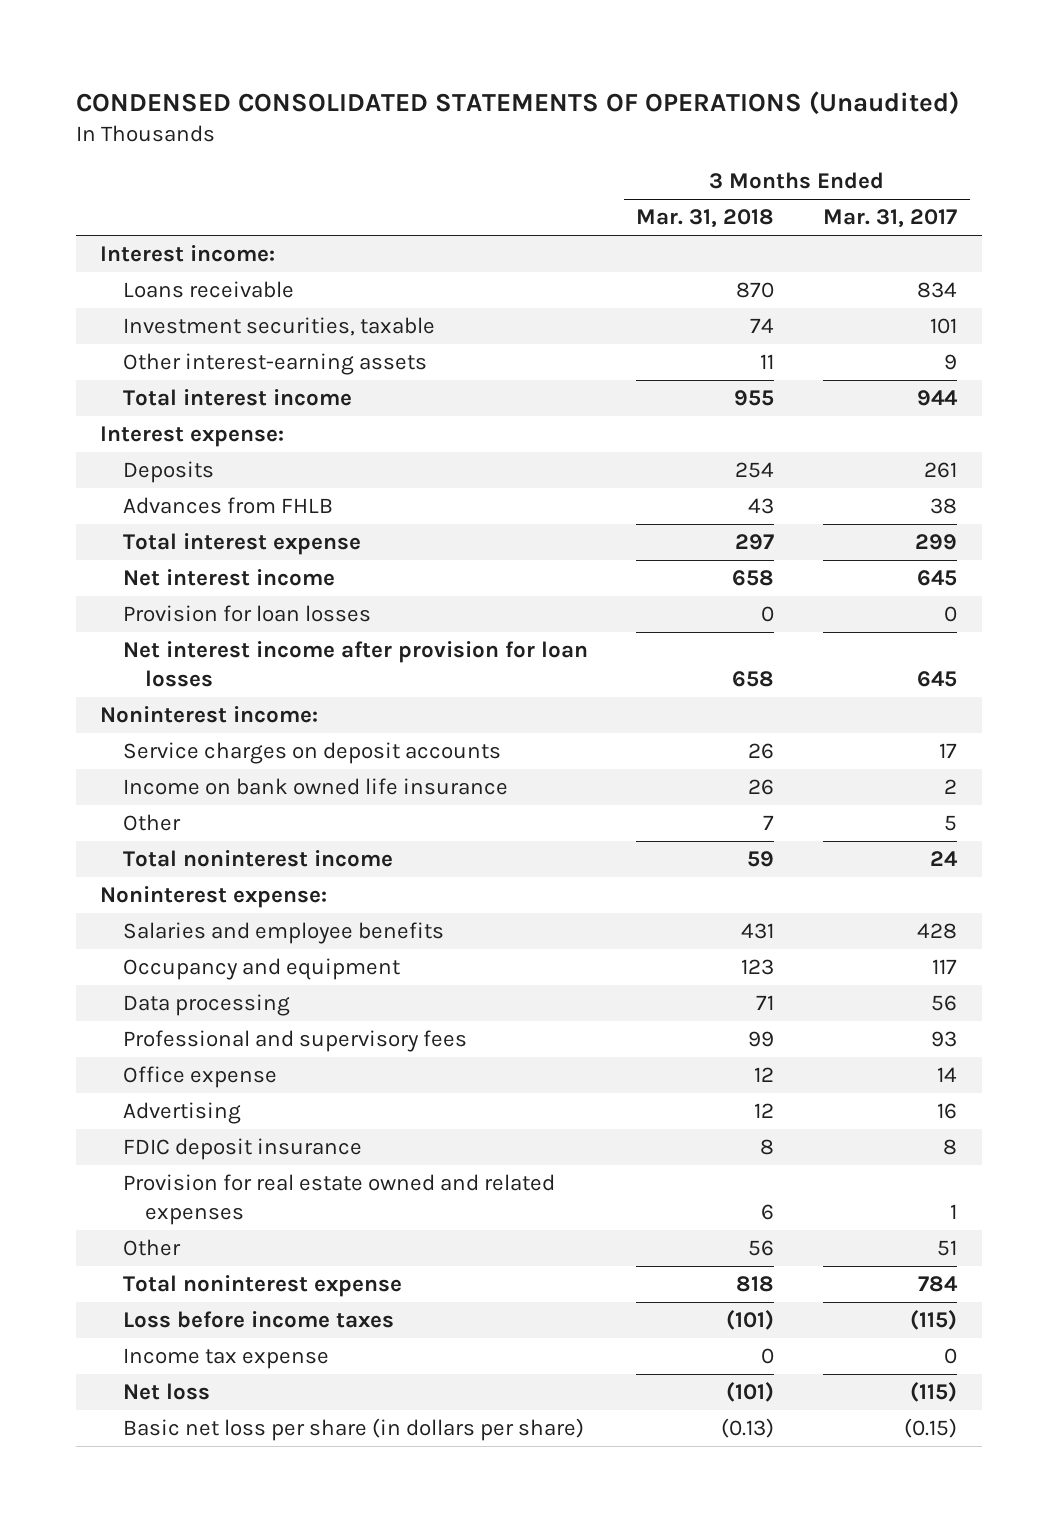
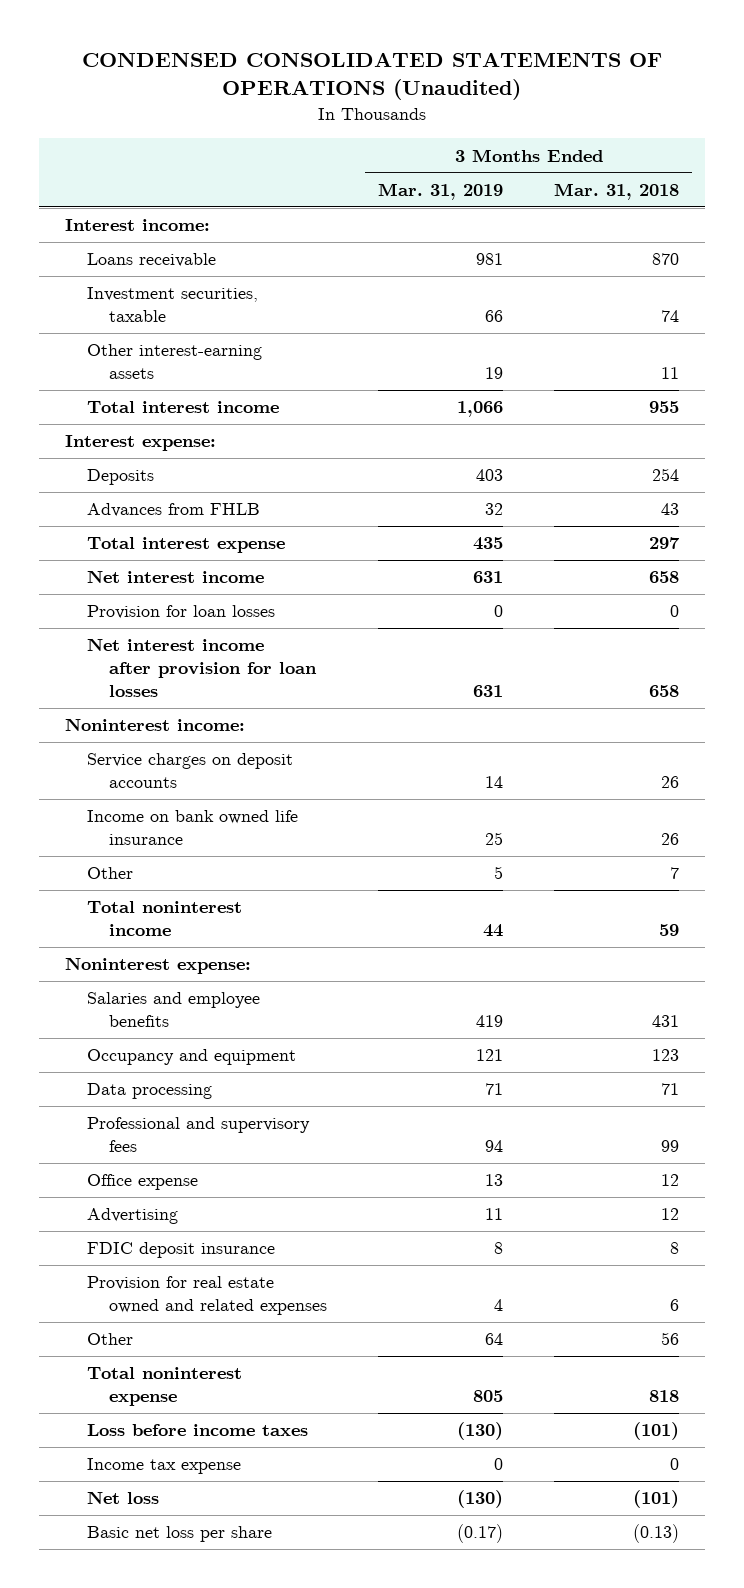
[823,209,958,229] Mar. 31, 2017 -> none
none -> [377,183,503,201] Mar. 31, 2019
[122,1418,584,1442] Basic net loss per share (in dollars per share) -> [86,1526,272,1543] Basic net loss per share

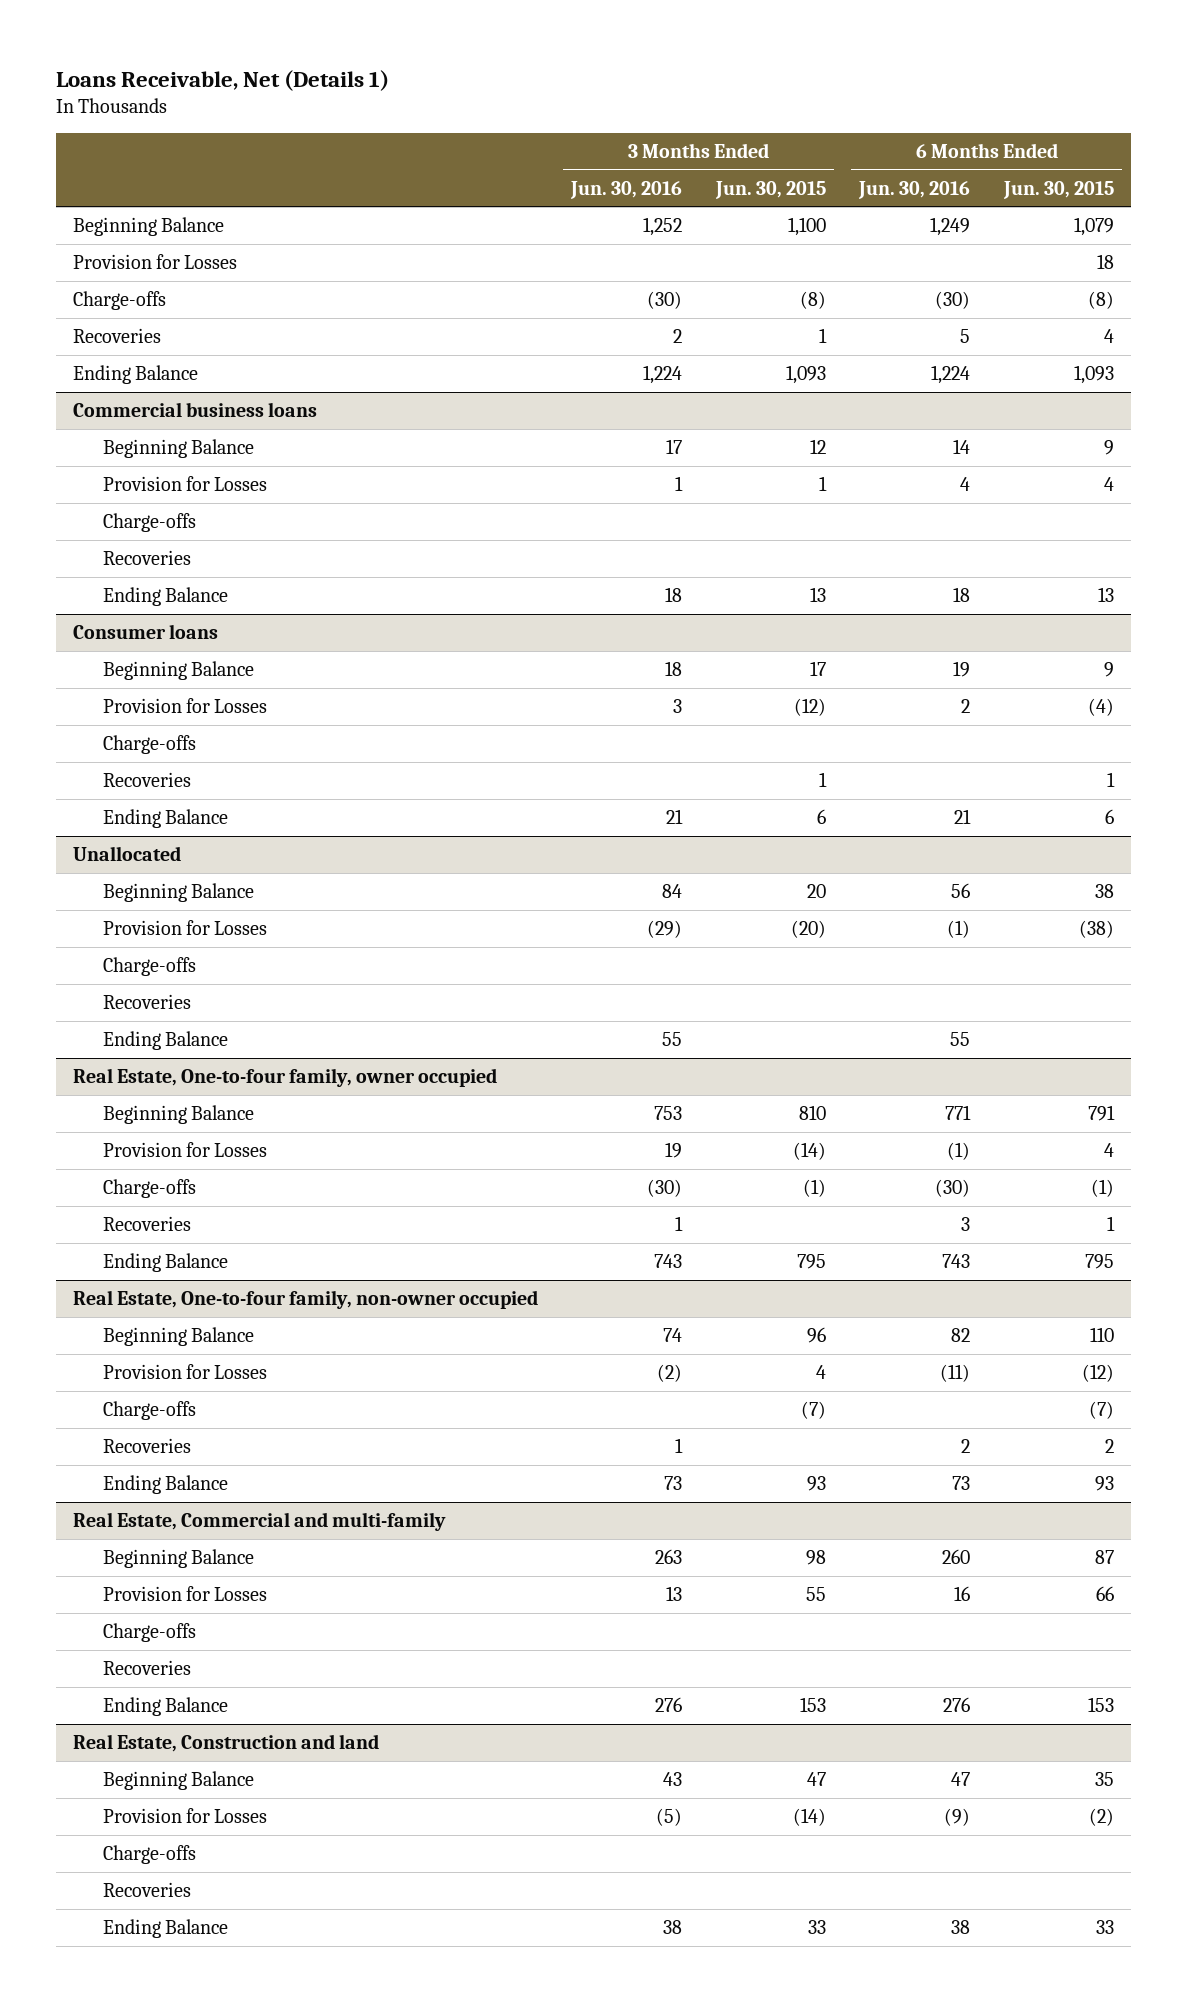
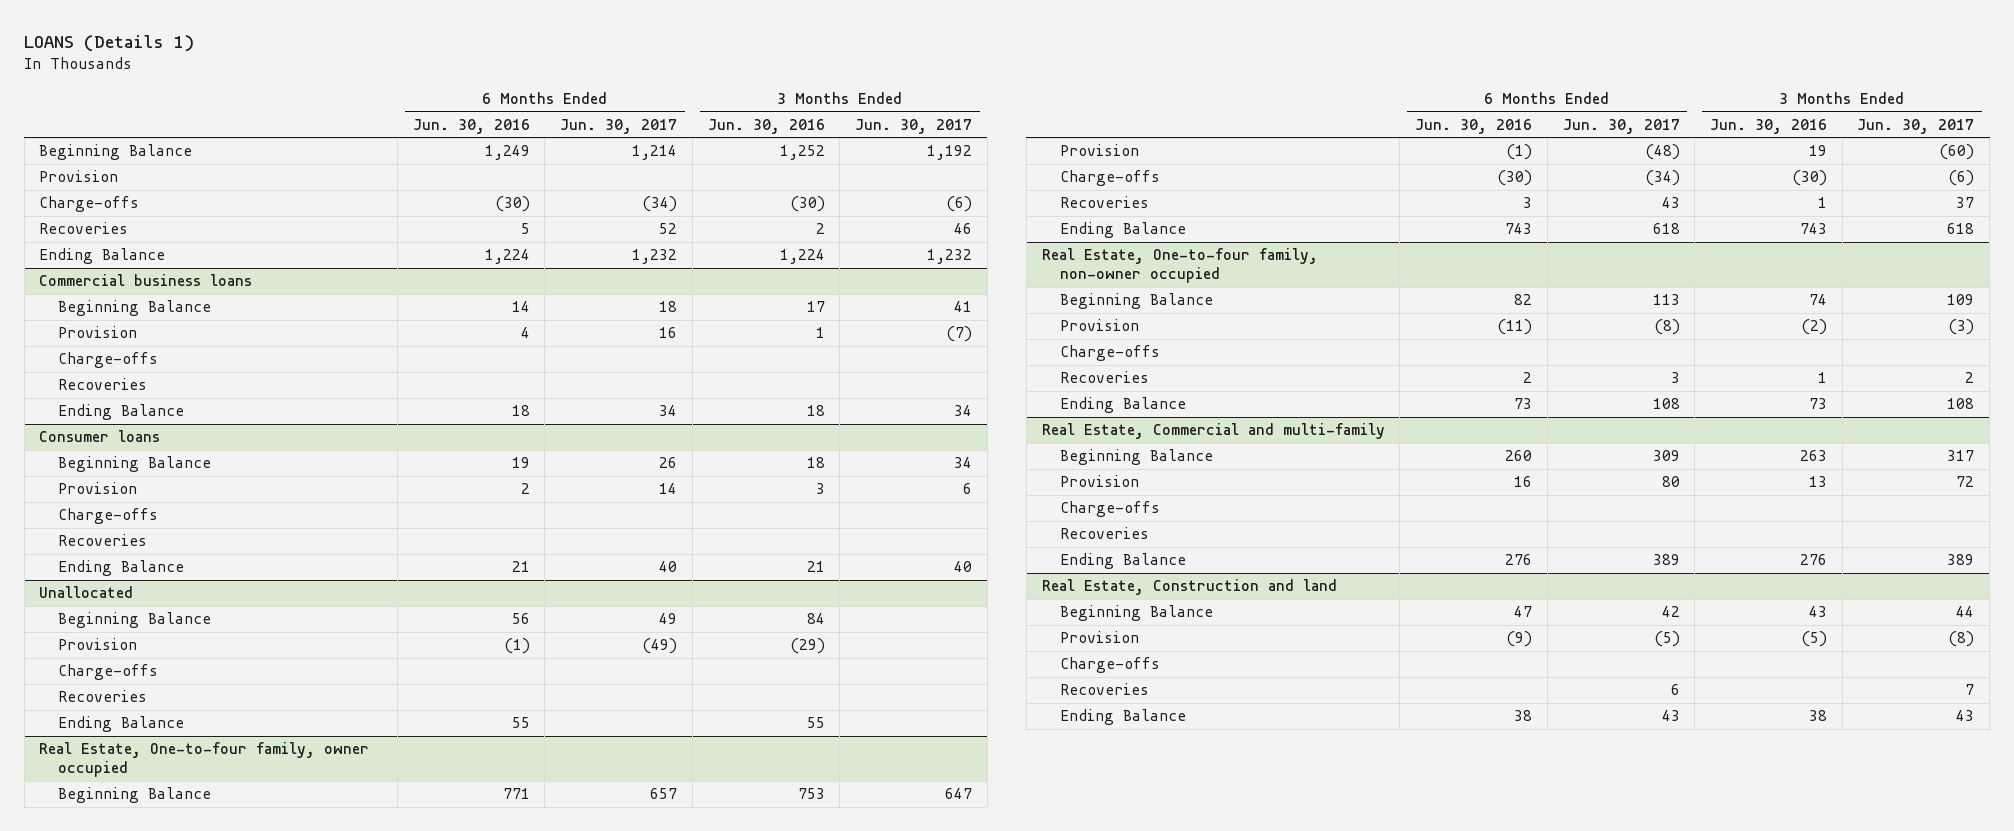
[56,69,390,91] Loans Receivable, Net (Details 1) -> [24,35,195,53] LOANS (Details 1)
[714,180,826,199] Jun. 30, 2015 -> none
[1002,180,1114,199] Jun. 30, 2015 -> none
none -> [560,118,678,134] Jun. 30, 2017
none -> [855,118,973,134] Jun. 30, 2017
[72,253,237,269] Provision for Losses -> [39,170,119,183] Provision
[103,475,268,491] Provision for Losses -> [57,326,137,339] Provision
[103,697,268,713] Provision for Losses -> [57,482,137,495] Provision
[103,919,268,935] Provision for Losses -> [57,638,137,651] Provision
[103,1141,268,1157] Provision for Losses -> [1060,144,1140,157] Provision
[103,1363,268,1379] Provision for Losses -> [1060,319,1140,332] Provision
[103,1585,268,1601] Provision for Losses -> [1060,475,1140,488] Provision
[103,1807,268,1823] Provision for Losses -> [1060,631,1140,644] Provision

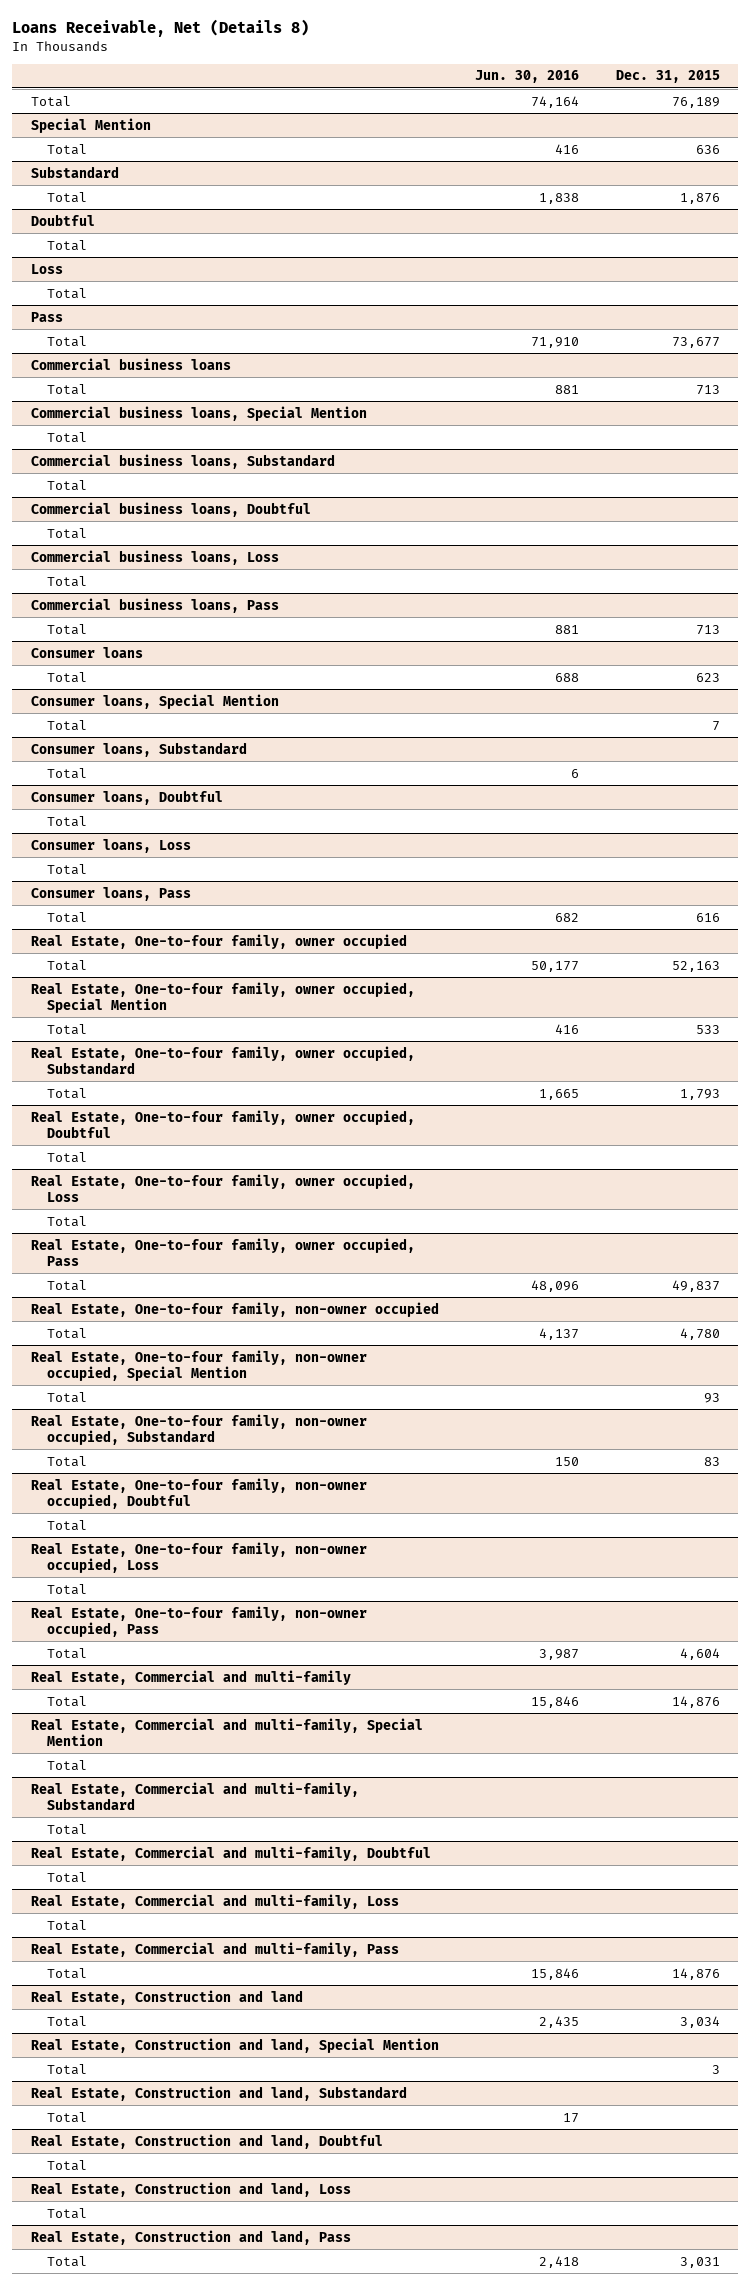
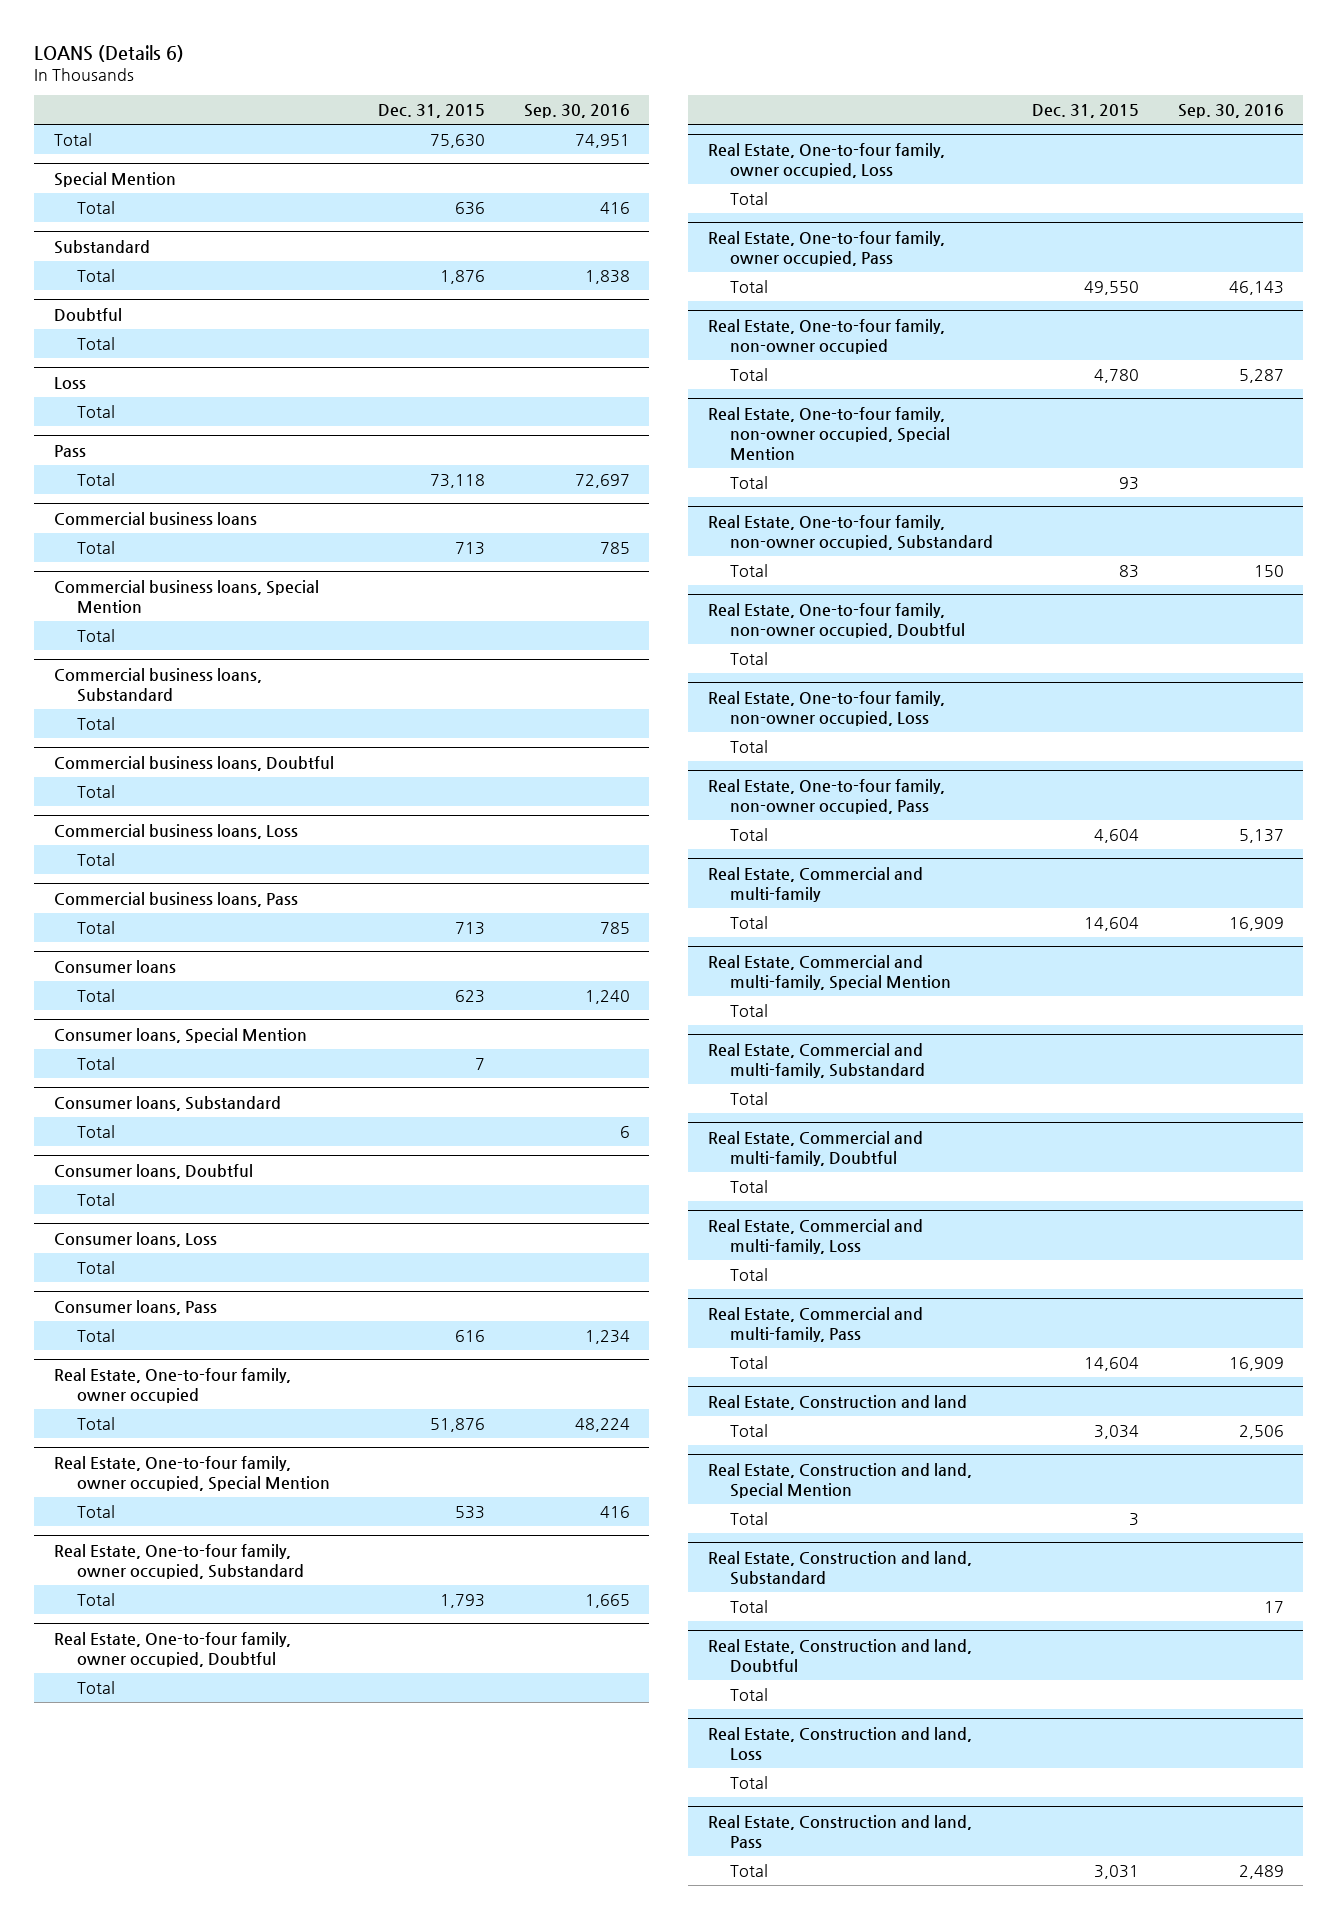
[12,18,310,37] Loans Receivable, Net (Details 8) -> [34,44,185,62] LOANS (Details 6)
[475,70,580,84] Jun. 30, 2016 -> none
none -> [523,104,630,119] Sep. 30, 2016
[672,96,721,108] 76,189 -> [430,134,486,149] 75,630
[672,336,721,348] 73,677 -> [430,474,486,489] 73,118
[672,960,721,972] 52,163 -> [430,1418,486,1433] 51,876
[672,1279,721,1292] 49,837 -> [1084,281,1140,296] 49,550
[672,1695,721,1708] 14,876 -> [1084,917,1140,932] 14,604
[672,1967,721,1980] 14,876 -> [1084,1357,1140,1372] 14,604

